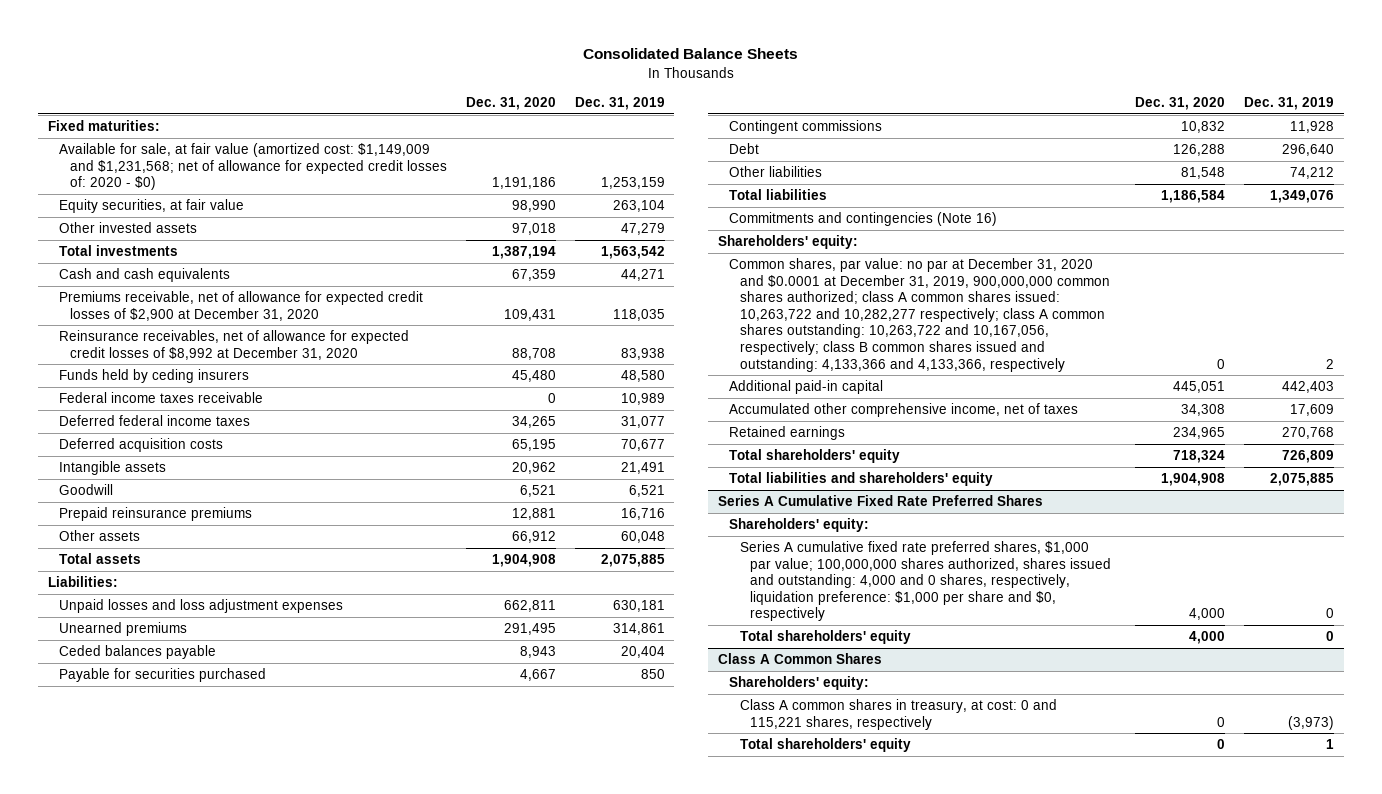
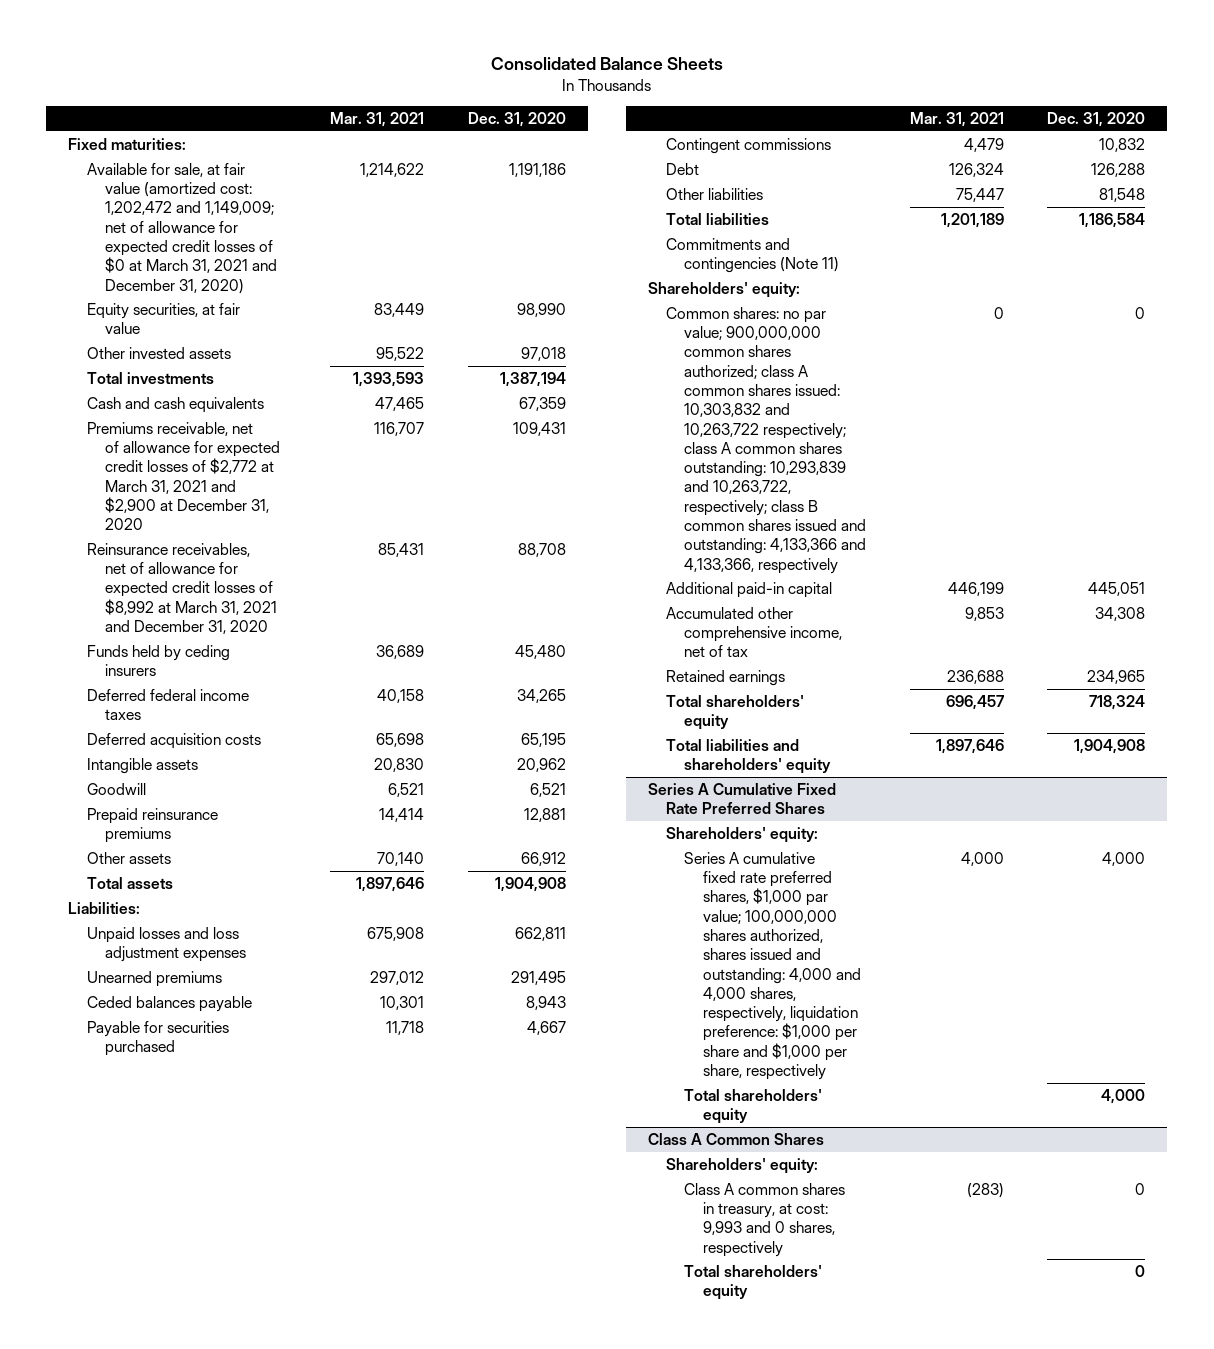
[574,97,665,111] Dec. 31, 2019 -> none
none -> [330,112,425,128] Mar. 31, 2021
[58,142,447,191] Available for sale, at fair value (amortized cost: $1,149,009 and $1,231,568; net of allowance for expected credit losses of: 2020 - $0) -> [86,162,277,294] Available for sale, at fair value (amortized cost: 1,202,472 and 1,149,009; net of allowance for expected credit losses of $0 at March 31, 2021 and December 31, 2020)
[58,290,423,321] Premiums receivable, net of allowance for expected credit losses of $2,900 at December 31, 2020 -> [86,421,280,531] Premiums receivable, net of allowance for expected credit losses of $2,772 at March 31, 2021 and $2,900 at December 31, 2020
[58,329,409,360] Reinsurance receivables, net of allowance for expected credit losses of $8,992 at December 31, 2020 -> [86,542,277,635] Reinsurance receivables, net of allowance for expected credit losses of $8,992 at March 31, 2021 and December 31, 2020
[58,391,263,403] Federal income taxes receivable -> none
[728,211,997,226] Commitments and contingencies (Note 16) -> [666,237,840,274] Commitments and contingencies (Note 11)
[728,257,1110,372] Common shares, par value: no par at December 31, 2020 and $0.0001 at December 31, 2019, 900,000,000 common shares authorized; class A common shares issued: 10,263,722 and 10,282,277 respectively; class A common shares outstanding: 10,263,722 and 10,167,056, respectively; class B common shares issued and outstanding: 4,133,366 and 4,133,366, respectively -> [666,306,867,574] Common shares: no par value; 900,000,000 common shares authorized; class A common shares issued: 10,303,832 and 10,263,722 respectively; class A common shares outstanding: 10,293,839 and 10,263,722, respectively; class B common shares issued and outstanding: 4,133,366 and 4,133,366, respectively
[728,402,1078,417] Accumulated other comprehensive income, net of taxes -> [666,606,843,658] Accumulated other comprehensive income, net of tax
[739,540,1112,622] Series A cumulative fixed rate preferred shares, $1,000 par value; 100,000,000 shares authorized, shares issued and outstanding: 4,000 and 0 shares, respectively, liquidation preference: $1,000 per share and $0, respectively -> [684,851,861,1080] Series A cumulative fixed rate preferred shares, $1,000 par value; 100,000,000 shares authorized, shares issued and outstanding: 4,000 and 4,000 shares, respectively, liquidation preference: $1,000 per share and $1,000 per share, respectively
[739,698,1057,730] Class A common shares in treasury, at cost: 0 and 115,221 shares, respectively -> [684,1182,846,1257] Class A common shares in treasury, at cost: 9,993 and 0 shares, respectively

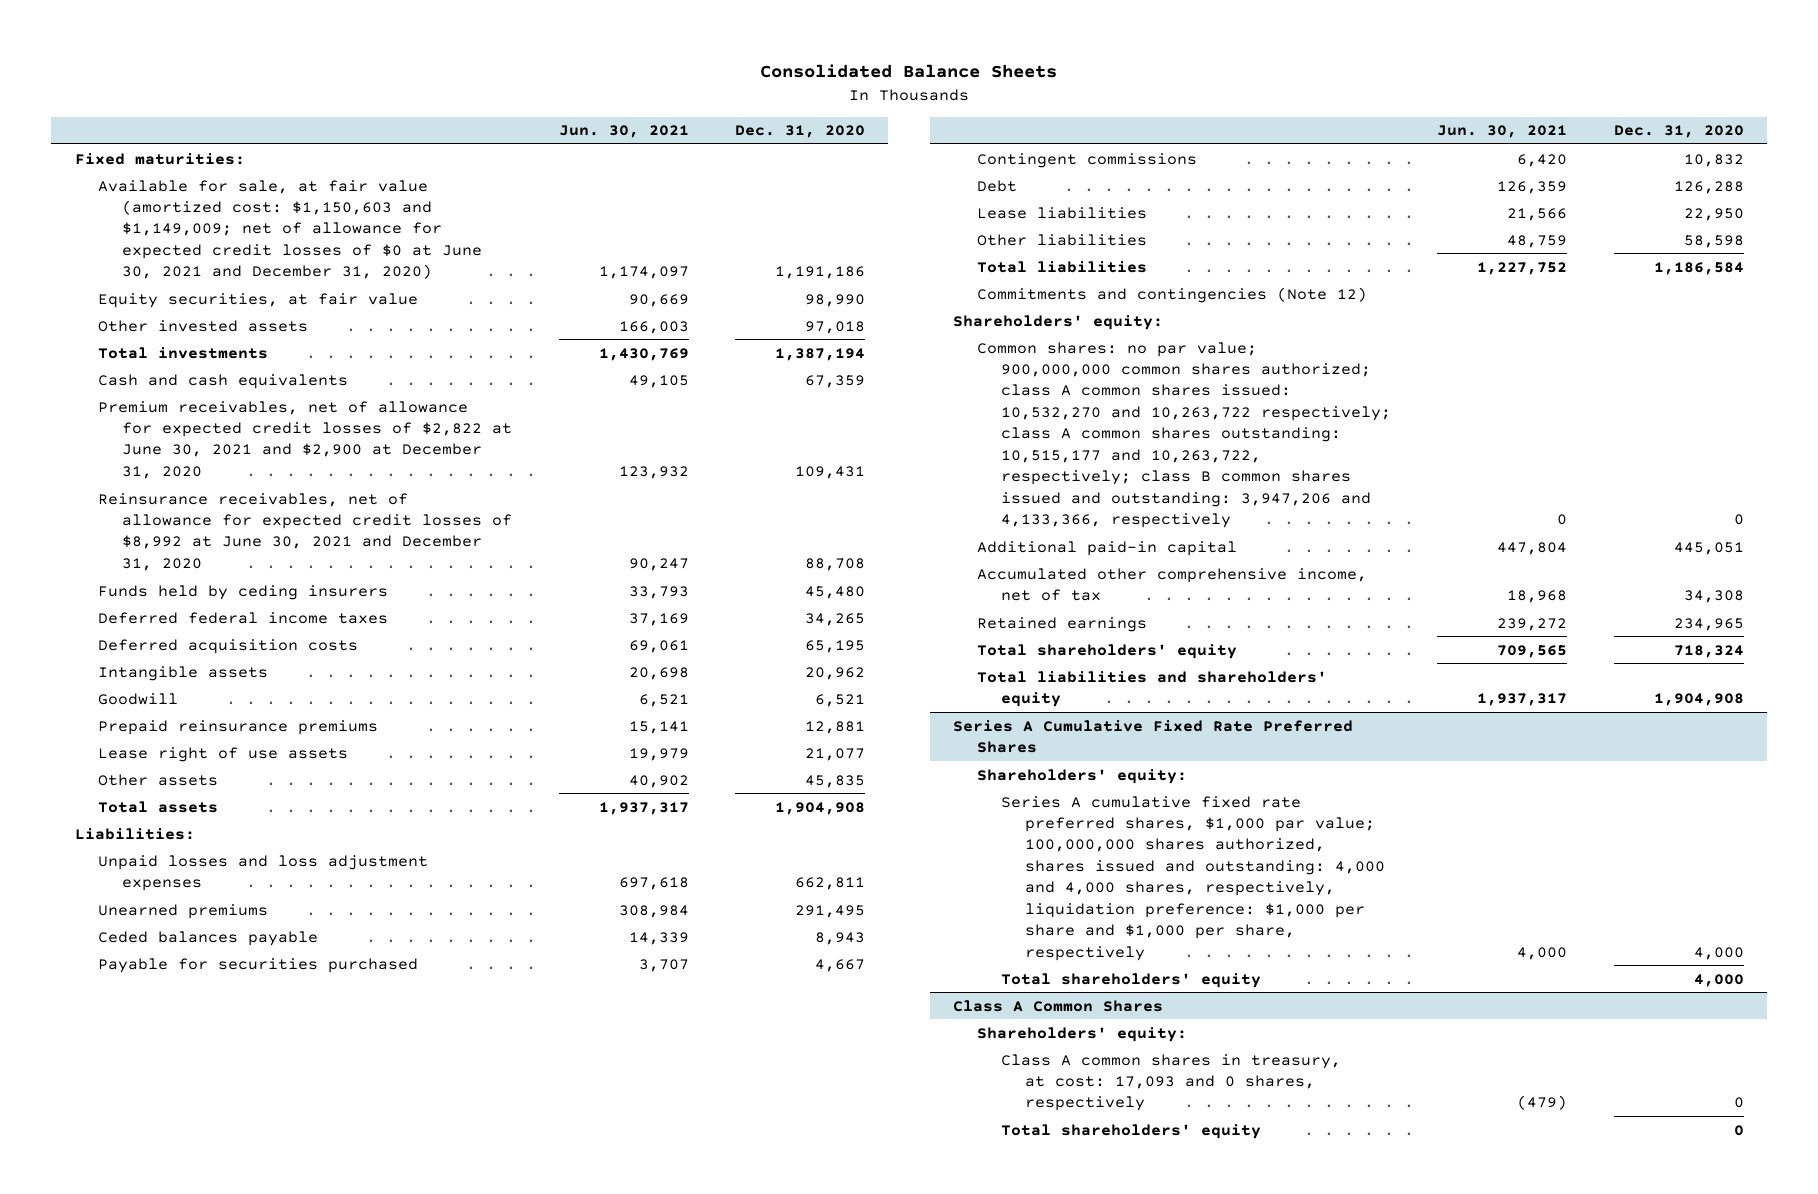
[330,112,425,128] Mar. 31, 2021 -> none
none -> [558,125,689,139] Jun. 30, 2021
[86,162,277,294] Available for sale, at fair value (amortized cost: 1,202,472 and 1,149,009; net of allowance for expected credit losses of $0 at March 31, 2021 and December 31, 2020) -> [98,179,483,280] Available for sale, at fair value (amortized cost: $1,150,603 and $1,149,009; net of allowance for expected credit losses of $0 at June 30, 2021 and December 31, 2020)
[86,421,280,531] Premiums receivable, net of allowance for expected credit losses of $2,772 at March 31, 2021 and $2,900 at December 31, 2020 -> [98,400,513,479] Premium receivables, net of allowance for expected credit losses of $2,822 at June 30, 2021 and $2,900 at December 31, 2020
[86,542,277,635] Reinsurance receivables, net of allowance for expected credit losses of $8,992 at March 31, 2021 and December 31, 2020 -> [98,492,513,571] Reinsurance receivables, net of allowance for expected credit losses of $8,992 at June 30, 2021 and December 31, 2020
none -> [98,746,349,762] Lease right of use assets
[520,851,566,866] 66,912 -> [804,774,865,788] 45,835
none -> [977,206,1148,219] Lease liabilities
[1099,187,1146,202] 81,548 -> [1683,234,1744,248] 58,598
[666,237,840,274] Commitments and contingencies (Note 11) -> [977,286,1368,303] Commitments and contingencies (Note 12)
[666,306,867,574] Common shares: no par value; 900,000,000 common shares authorized; class A common shares issued: 10,303,832 and 10,263,722 respectively; class A common shares outstanding: 10,293,839 and 10,263,722, respectively; class B common shares issued and outstanding: 4,133,366 and 4,133,366, respectively -> [977,341,1391,529] Common shares: no par value; 900,000,000 common shares authorized; class A common shares issued: 10,532,270 and 10,263,722 respectively; class A common shares outstanding: 10,515,177 and 10,263,722, respectively; class B common shares issued and outstanding: 3,947,206 and 4,133,366, respectively
[684,1182,846,1257] Class A common shares in treasury, at cost: 9,993 and 0 shares, respectively -> [1000,1053,1341,1112] Class A common shares in treasury, at cost: 17,093 and 0 shares, respectively

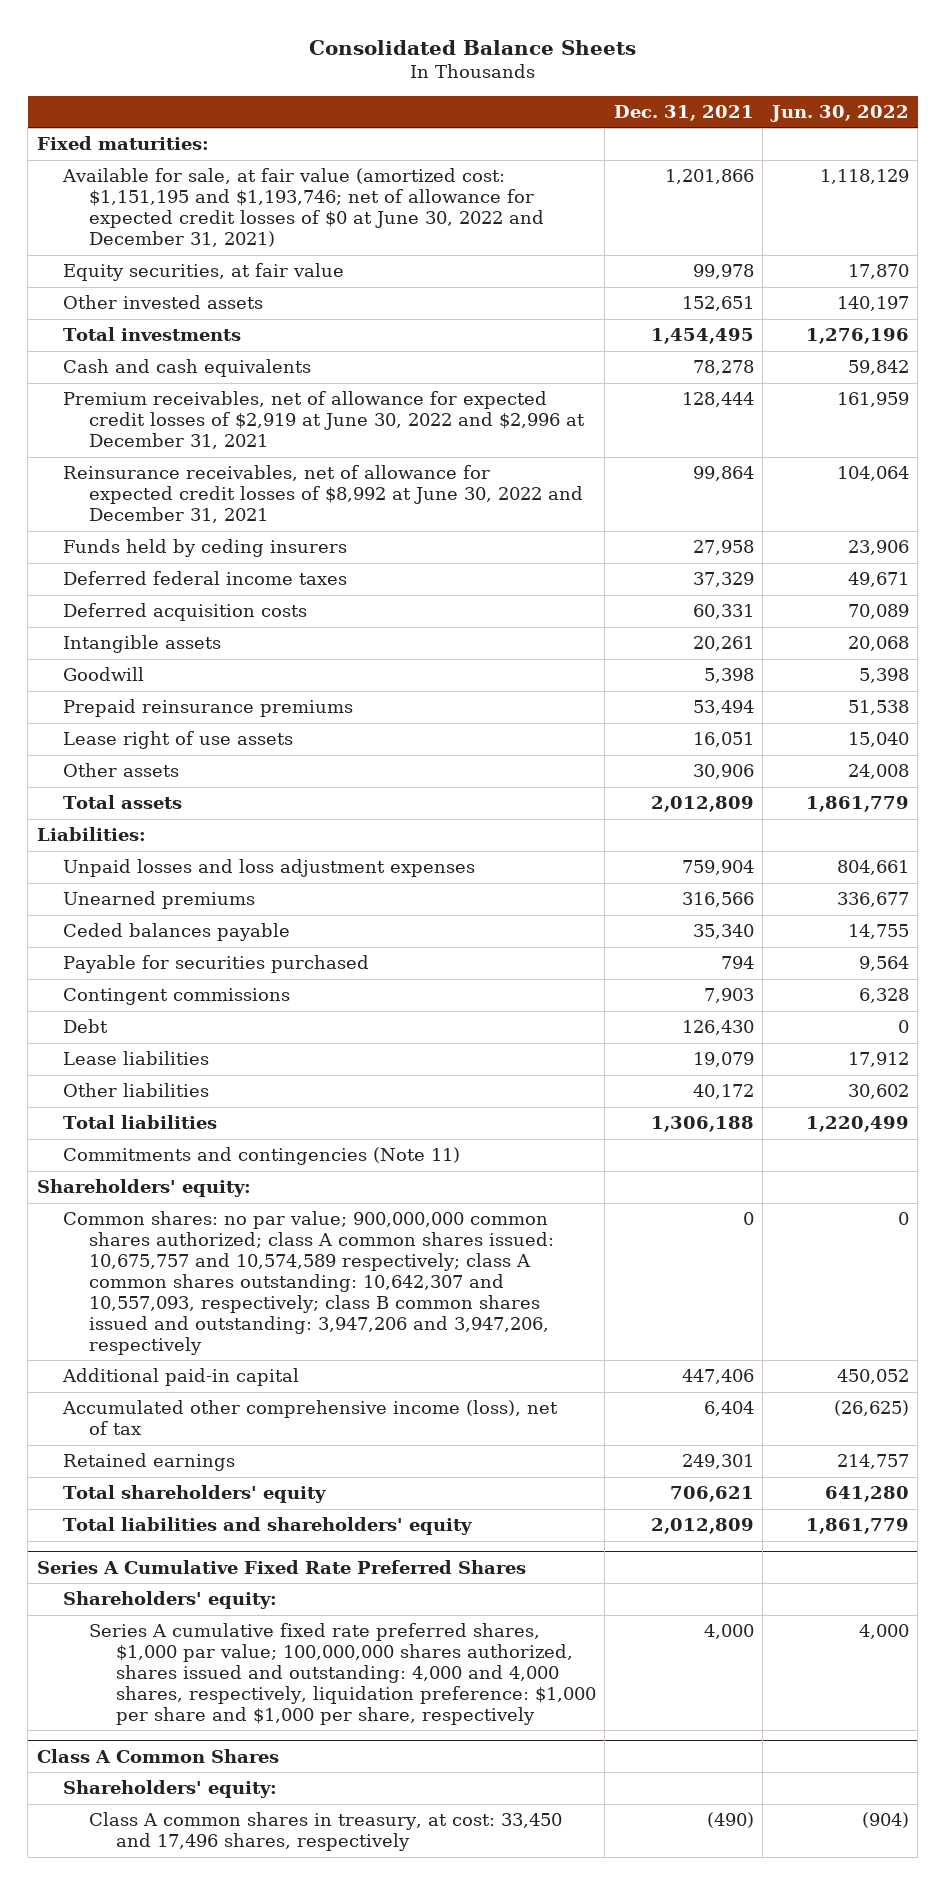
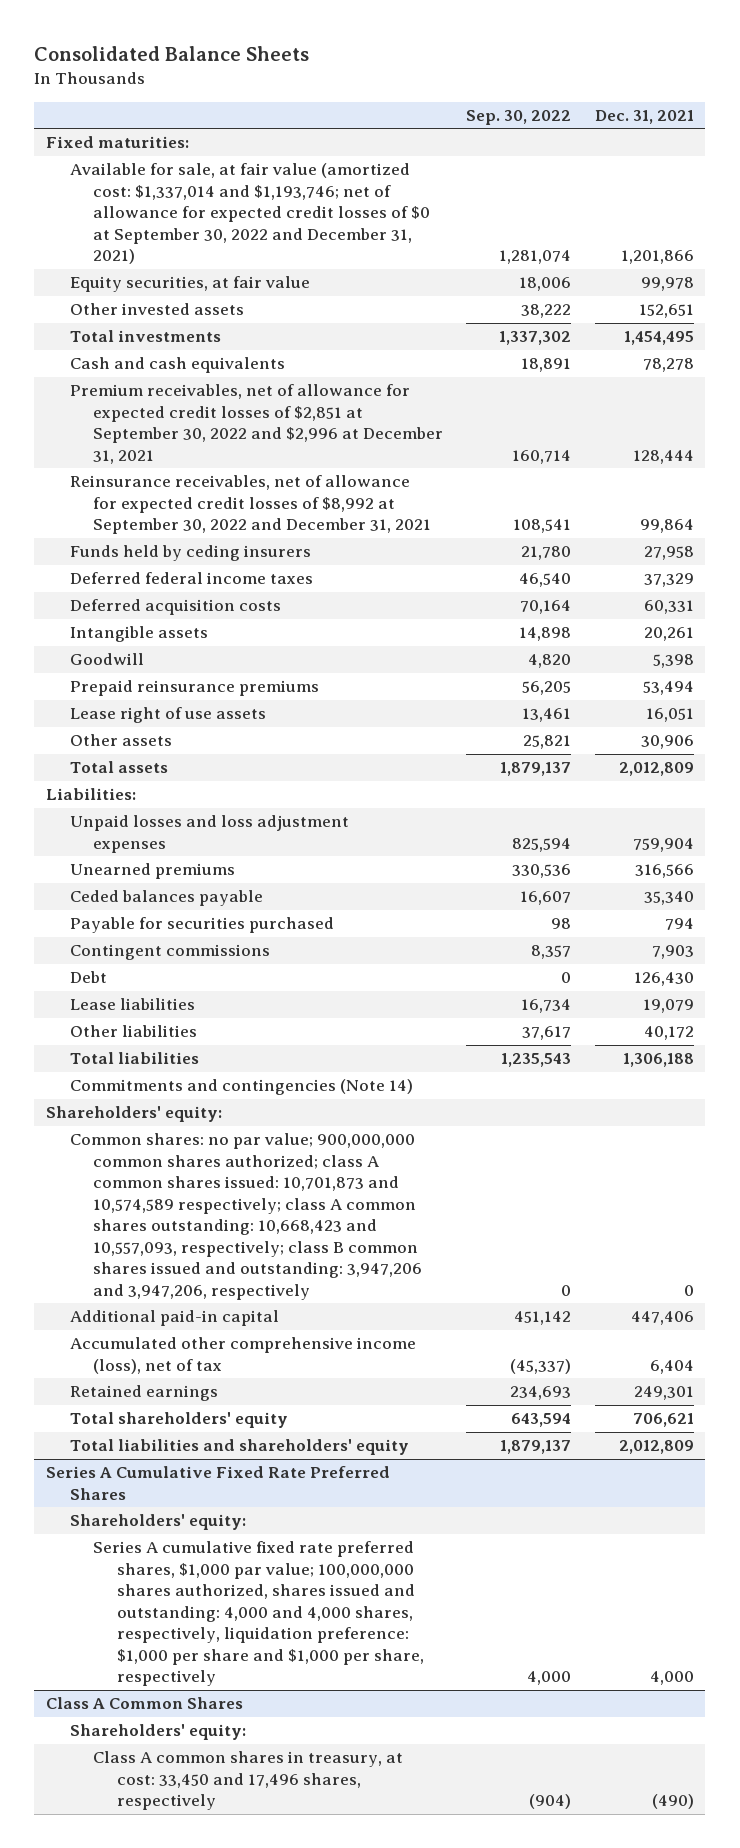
[769,104,909,122] Jun. 30, 2022 -> none
none -> [466,109,572,125] Sep. 30, 2022
[62,168,545,247] Available for sale, at fair value (amortized cost: $1,151,195 and $1,193,746; net of allowance for expected credit losses of $0 at June 30, 2022 and December 31, 2021) -> [69,163,431,265] Available for sale, at fair value (amortized cost: $1,337,014 and $1,193,746; net of allowance for expected credit losses of $0 at September 30, 2022 and December 31, 2021)
[63,391,586,450] Premium receivables, net of allowance for expected credit losses of $2,919 at June 30, 2022 and $2,996 at December 31, 2021 -> [69,384,444,464] Premium receivables, net of allowance for expected credit losses of $2,851 at September 30, 2022 and $2,996 at December 31, 2021
[63,465,584,524] Reinsurance receivables, net of allowance for expected credit losses of $8,992 at June 30, 2022 and December 31, 2021 -> [69,475,432,535] Reinsurance receivables, net of allowance for expected credit losses of $8,992 at September 30, 2022 and December 31, 2021
[63,1147,461,1166] Commitments and contingencies (Note 11) -> [69,1079,413,1096] Commitments and contingencies (Note 14)
[63,1211,555,1355] Common shares: no par value; 900,000,000 common shares authorized; class A common shares issued: 10,675,757 and 10,574,589 respectively; class A common shares outstanding: 10,642,307 and 10,557,093, respectively; class B common shares issued and outstanding: 3,947,206 and 3,947,206, respectively -> [69,1133,423,1300] Common shares: no par value; 900,000,000 common shares authorized; class A common shares issued: 10,701,873 and 10,574,589 respectively; class A common shares outstanding: 10,668,423 and 10,557,093, respectively; class B common shares issued and outstanding: 3,947,206 and 3,947,206, respectively

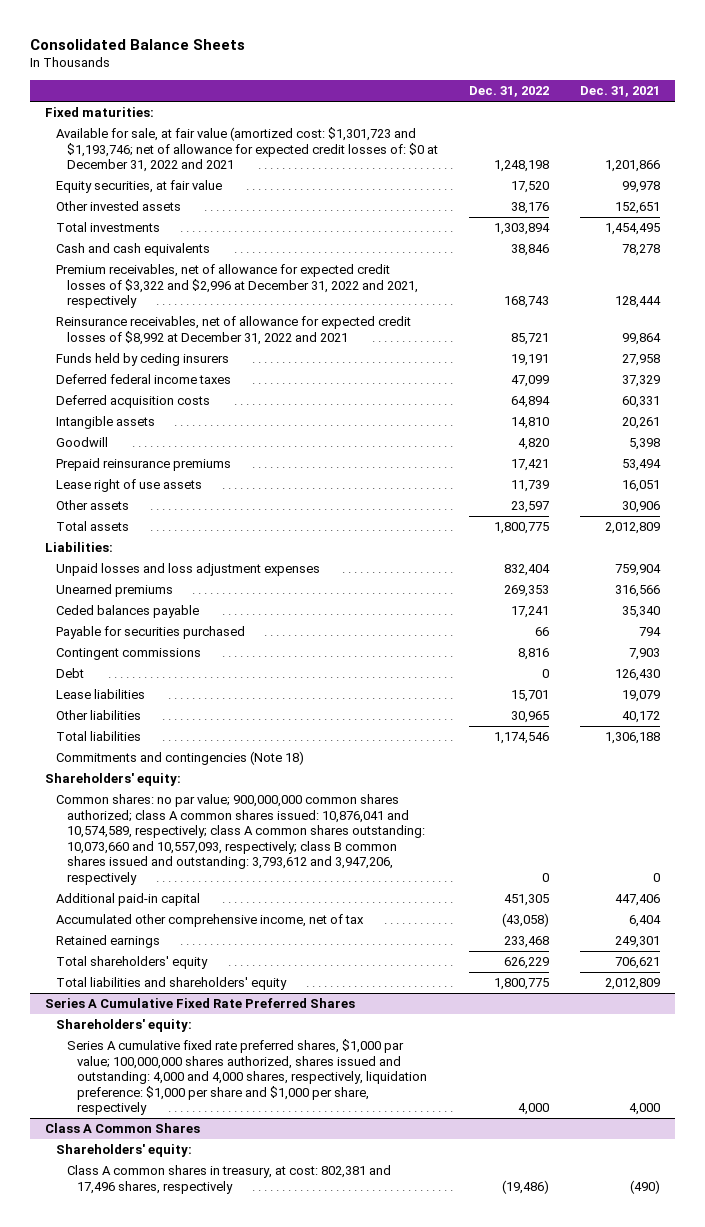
[466,109,572,125] Sep. 30, 2022 -> none
none -> [468,86,549,98] Dec. 31, 2022
[69,163,431,265] Available for sale, at fair value (amortized cost: $1,337,014 and $1,193,746; net of allowance for expected credit losses of $0 at September 30, 2022 and December 31, 2021) -> [55,127,438,173] Available for sale, at fair value (amortized cost: $1,301,723 and $1,193,746; net of allowance for expected credit losses of: $0 at December 31, 2022 and 2021
[69,384,444,464] Premium receivables, net of allowance for expected credit losses of $2,851 at September 30, 2022 and $2,996 at December 31, 2021 -> [55,264,418,309] Premium receivables, net of allowance for expected credit losses of $3,322 and $2,996 at December 31, 2022 and 2021, respectively
[69,475,432,535] Reinsurance receivables, net of allowance for expected credit losses of $8,992 at September 30, 2022 and December 31, 2021 -> [55,316,411,345] Reinsurance receivables, net of allowance for expected credit losses of $8,992 at December 31, 2022 and 2021
[69,1079,413,1096] Commitments and contingencies (Note 14) -> [55,751,304,766] Commitments and contingencies (Note 18)
[69,1133,423,1300] Common shares: no par value; 900,000,000 common shares authorized; class A common shares issued: 10,701,873 and 10,574,589 respectively; class A common shares outstanding: 10,668,423 and 10,557,093, respectively; class B common shares issued and outstanding: 3,947,206 and 3,947,206, respectively -> [55,794,425,885] Common shares: no par value; 900,000,000 common shares authorized; class A common shares issued: 10,876,041 and 10,574,589, respectively; class A common shares outstanding: 10,073,660 and 10,557,093, respectively; class B common shares issued and outstanding: 3,793,612 and 3,947,206, respectively
[69,1337,416,1374] Accumulated other comprehensive income (loss), net of tax -> [55,914,364,928] Accumulated other comprehensive income, net of tax
[93,1751,404,1811] Class A common shares in treasury, at cost: 33,450 and 17,496 shares, respectively -> [66,1165,391,1194] Class A common shares in treasury, at cost: 802,381 and 17,496 shares, respectively

